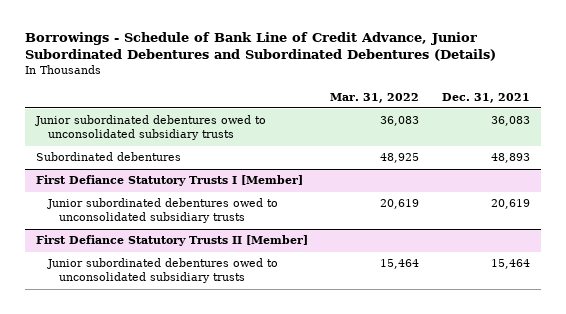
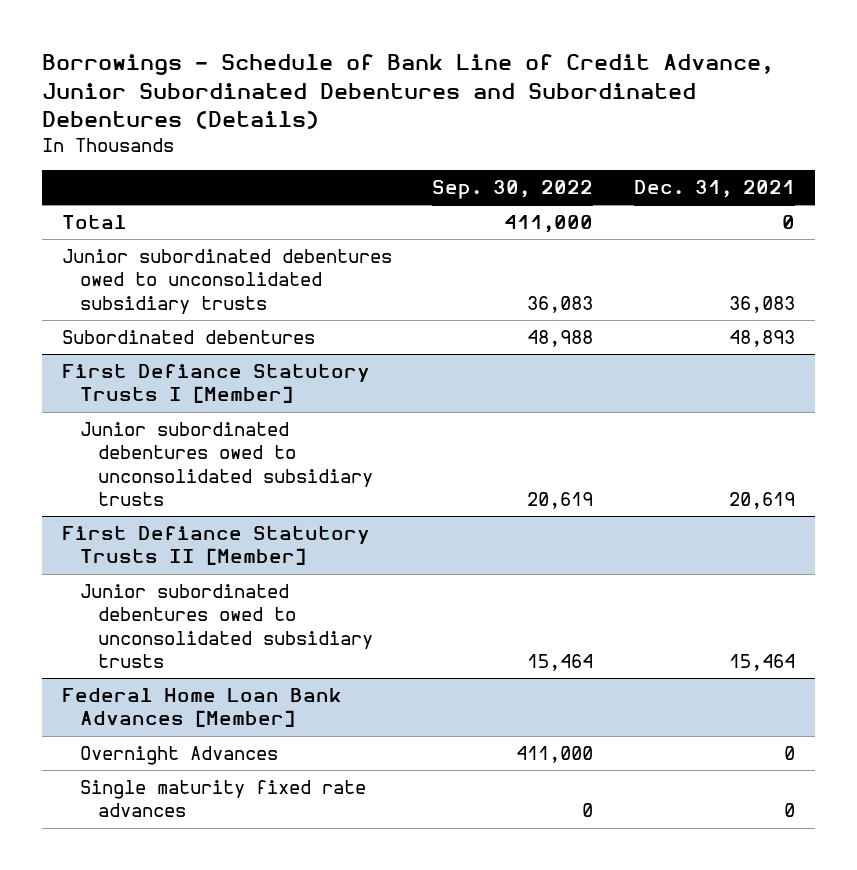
[330,92,420,103] Mar. 31, 2022 -> none
none -> [432,179,594,199] Sep. 30, 2022
none -> [61,215,127,230] Total
none -> [61,688,342,728] Federal Home Loan Bank Advances [Member]
none -> [80,746,279,766] Overnight Advances
none -> [80,780,367,818] Single maturity fixed rate advances

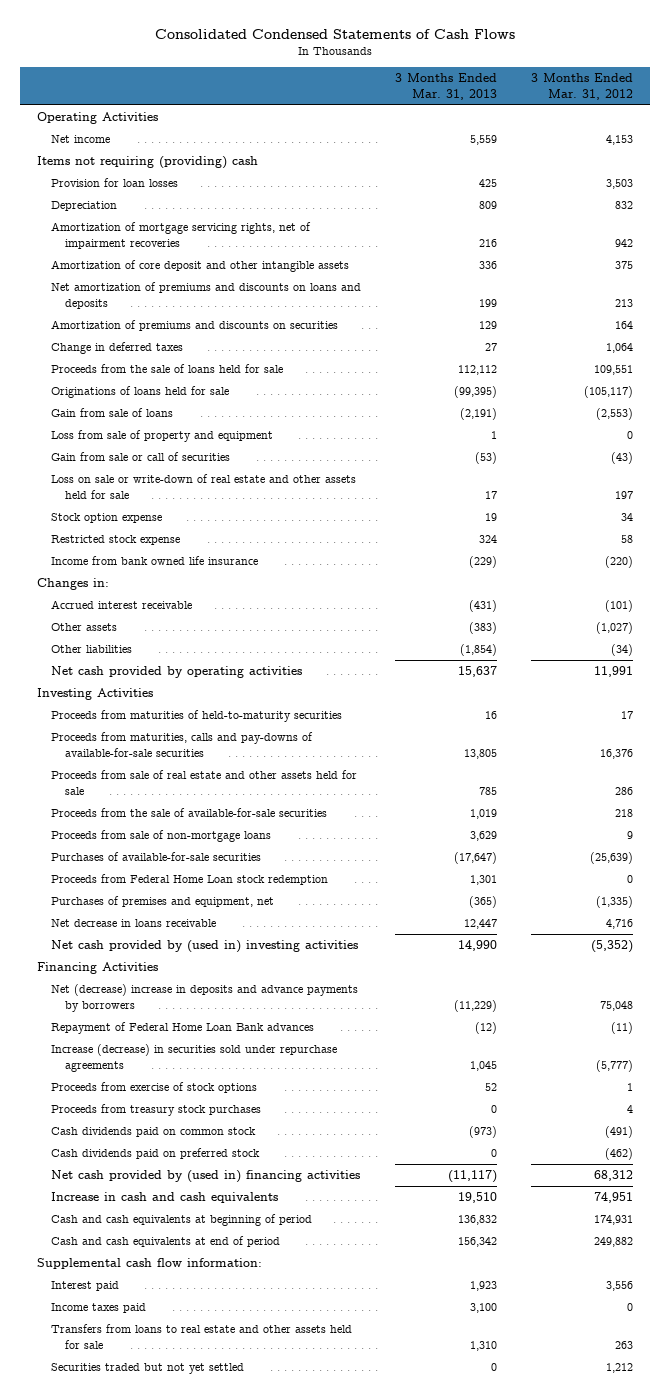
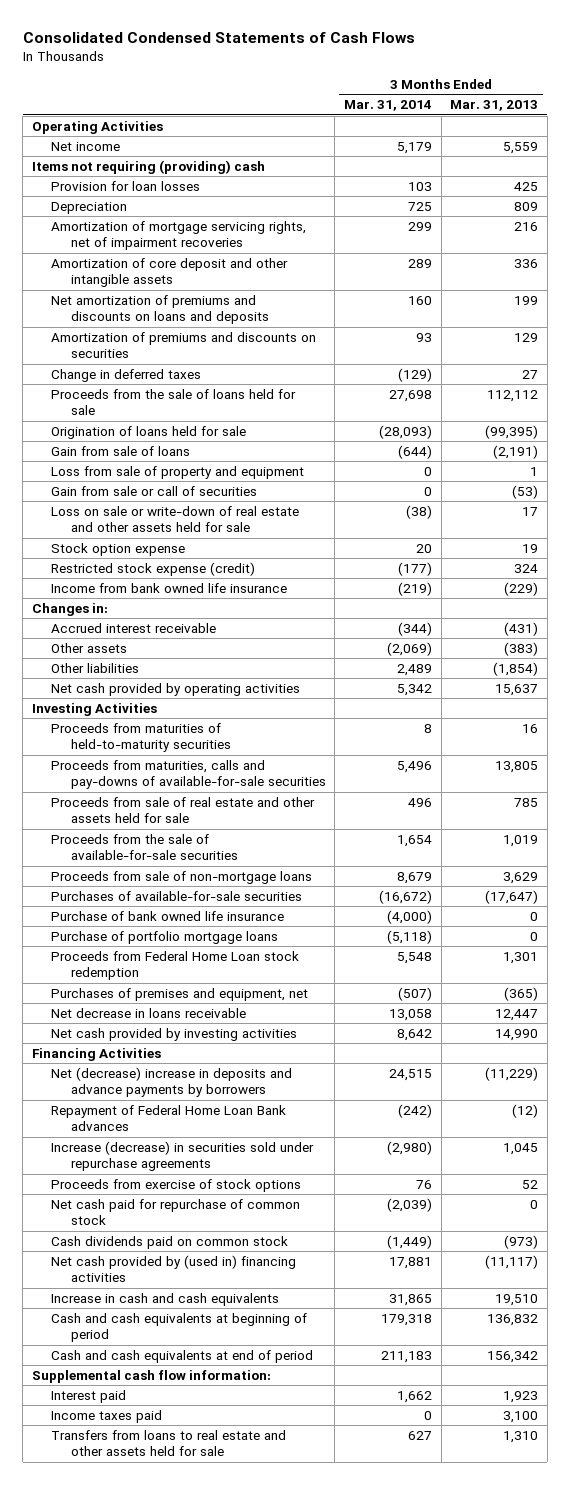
[531,73,634,100] 3 Months Ended Mar. 31, 2012 -> none
none -> [344,100,433,112] Mar. 31, 2014
[51,386,230,399] Originations of loans held for sale -> [51,425,247,439] Origination of loans held for sale
[51,535,181,546] Restricted stock expense -> [51,561,256,576] Restricted stock expense (credit)
none -> [51,910,285,921] Purchase of bank owned life insurance
none -> [51,930,279,944] Purchase of portfolio mortgage loans
[51,940,359,954] Net cash provided by (used in) investing activities -> [51,1027,298,1041] Net cash provided by investing activities
[51,1104,262,1117] Proceeds from treasury stock purchases -> none
none -> [51,1198,301,1226] Net cash paid for repurchase of common stock
[51,1148,261,1160] Cash dividends paid on preferred stock -> none
[51,1363,245,1375] Securities traded but not yet settled -> none

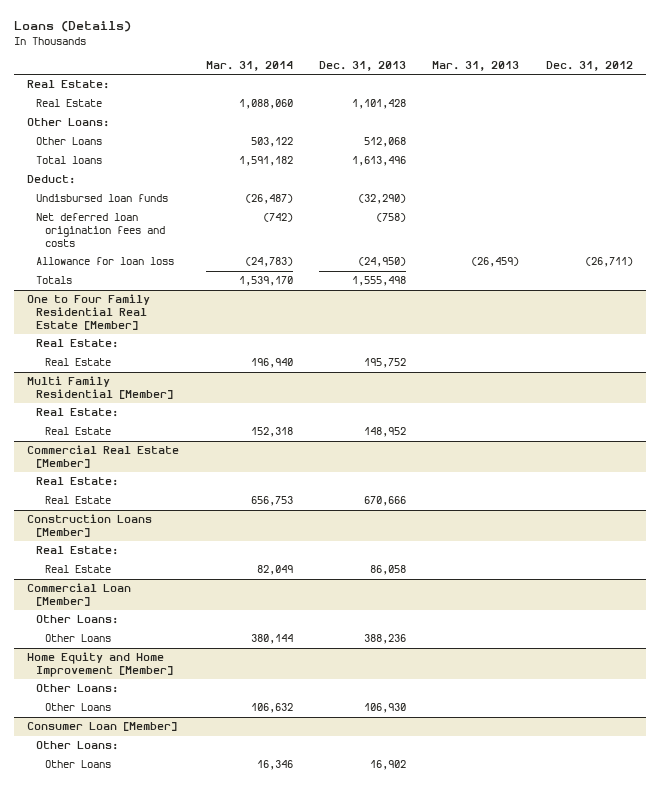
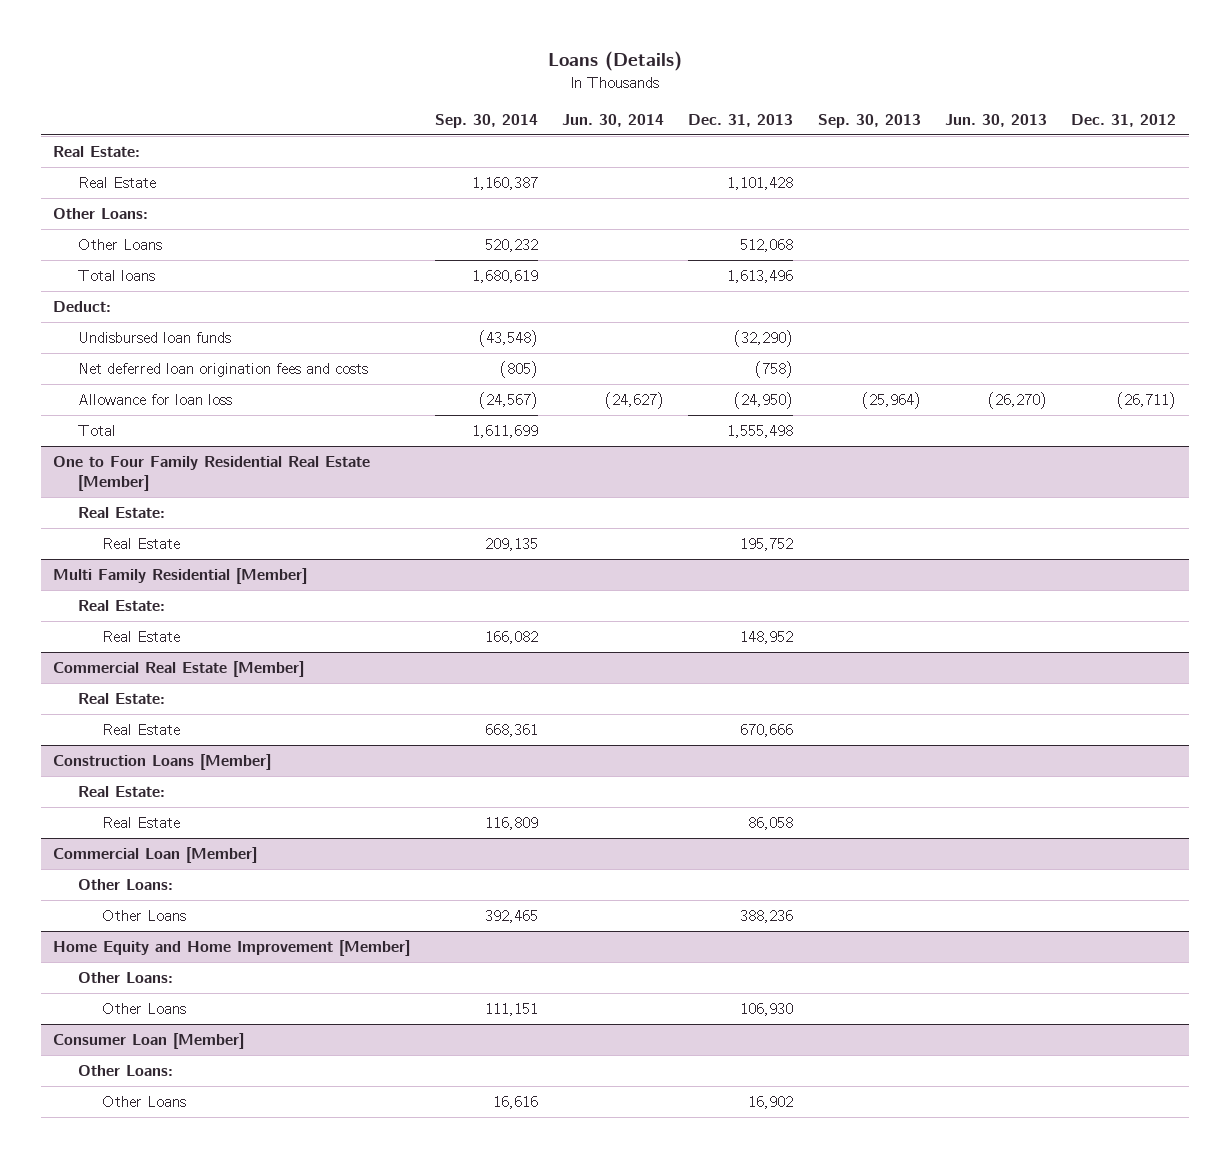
[205,60,293,71] Mar. 31, 2014 -> none
[432,60,520,71] Mar. 31, 2013 -> none
none -> [434,113,538,128] Sep. 30, 2014
none -> [561,113,664,127] Jun. 30, 2014
none -> [817,113,921,128] Sep. 30, 2013
none -> [945,113,1048,127] Jun. 30, 2013
[36,276,73,285] Totals -> [77,425,116,437] Total

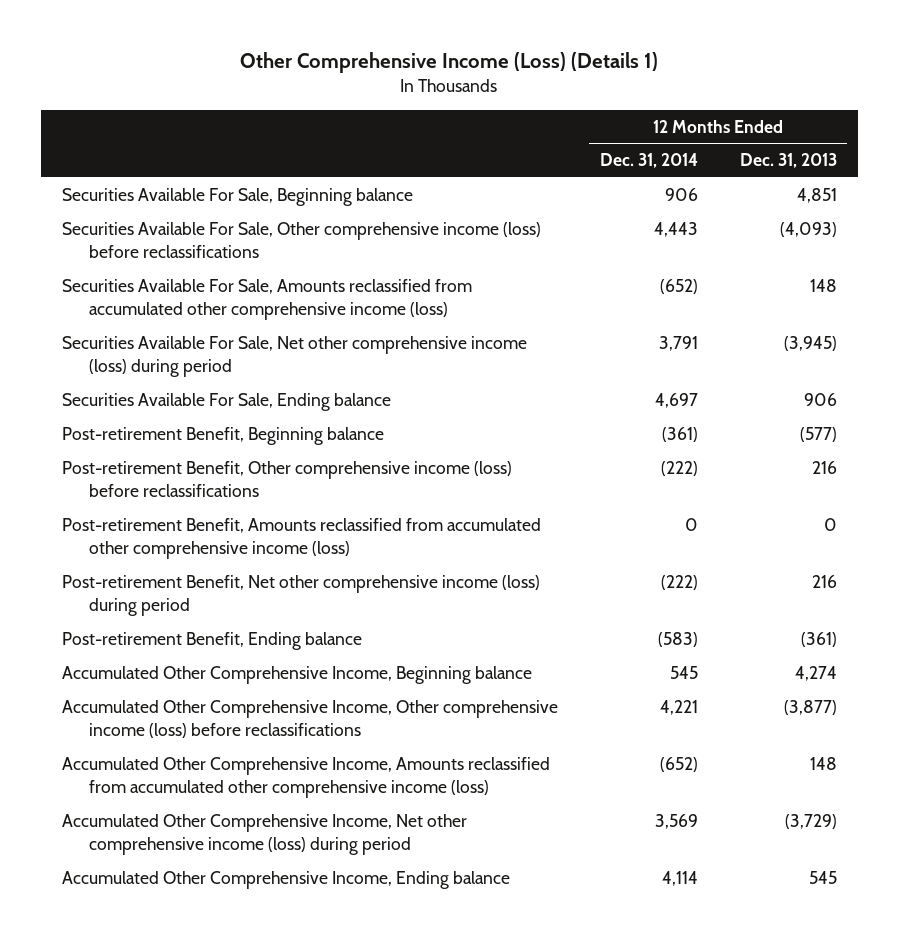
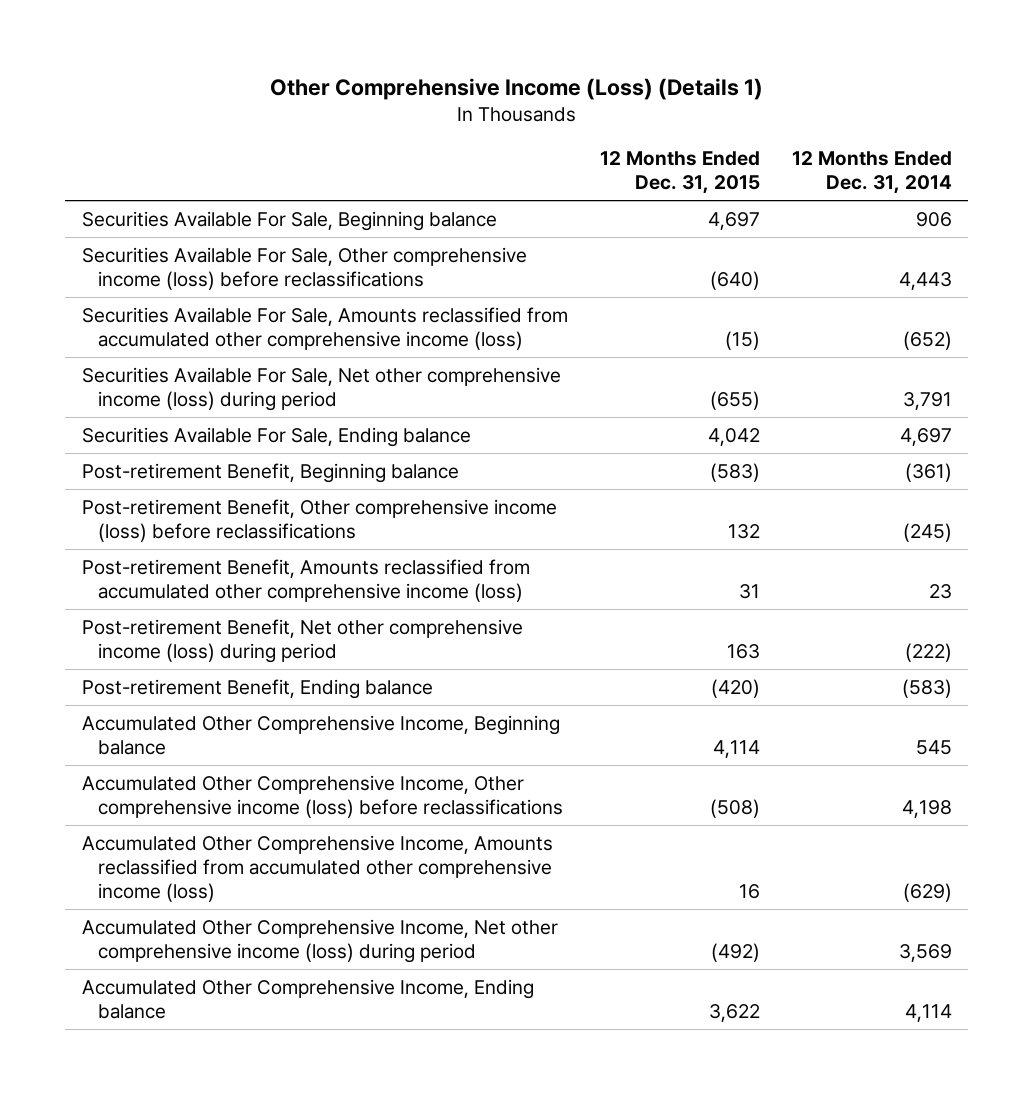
[739,153,837,169] Dec. 31, 2013 -> none
none -> [599,151,760,195] 12 Months Ended Dec. 31, 2015
[660,460,698,476] (222) -> [903,522,953,542] (245)
[684,517,698,531] 0 -> [929,583,953,599] 23
[659,699,698,715] 4,221 -> [902,799,953,818] 4,198
[659,756,698,772] (652) -> [903,882,953,902] (629)

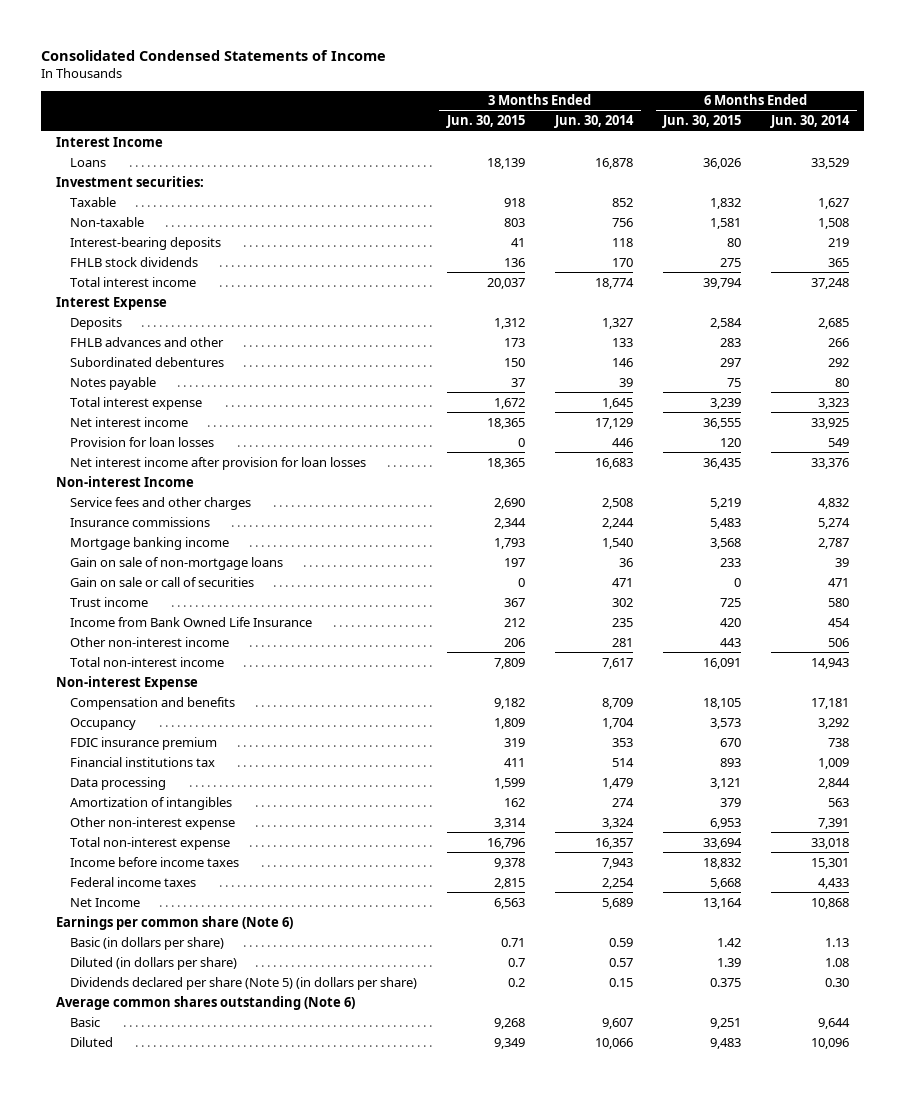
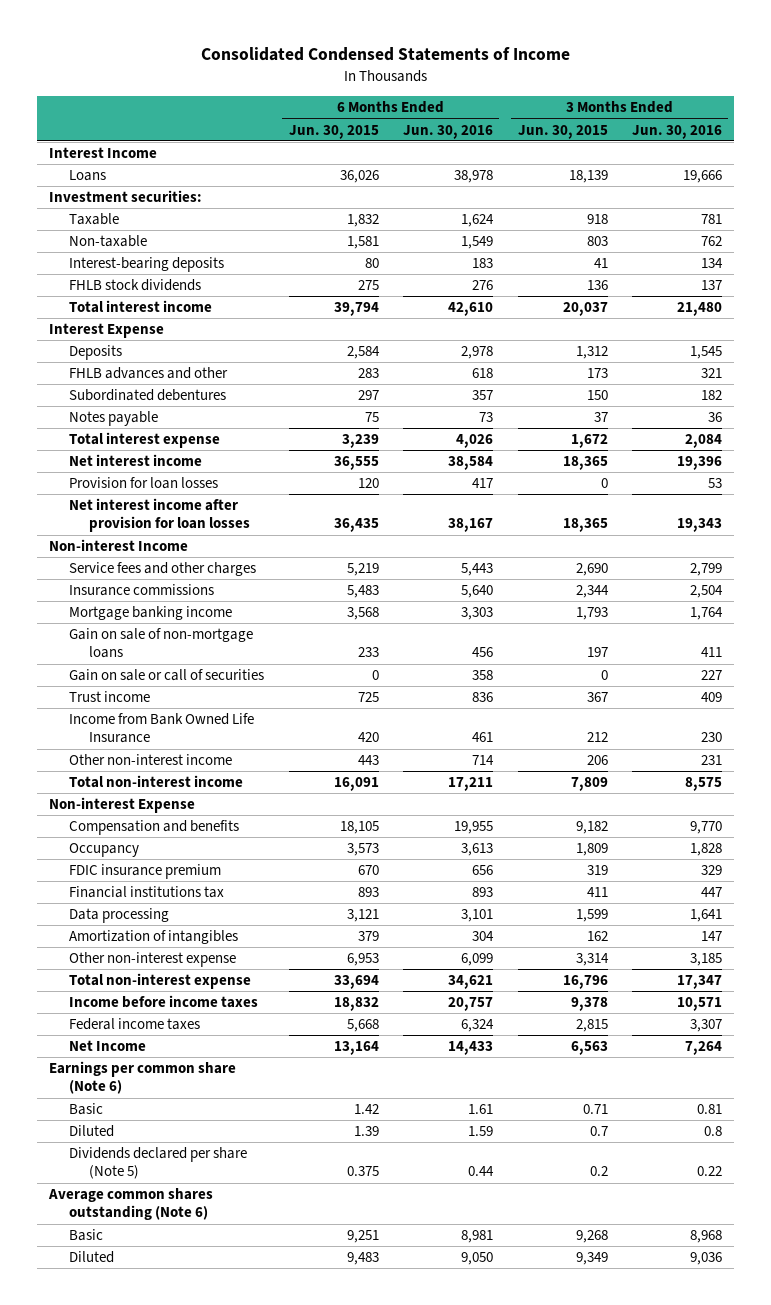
[554,115,635,129] Jun. 30, 2014 -> none
[770,115,851,129] Jun. 30, 2014 -> none
none -> [403,124,494,139] Jun. 30, 2016
none -> [631,124,722,139] Jun. 30, 2016
[69,936,224,950] Basic (in dollars per share) -> [69,1103,104,1116] Basic
[69,956,237,970] Diluted (in dollars per share) -> [69,1125,115,1138] Diluted
[69,976,417,990] Dividends declared per share (Note 5) (in dollars per share) -> [69,1147,248,1180] Dividends declared per share (Note 5)

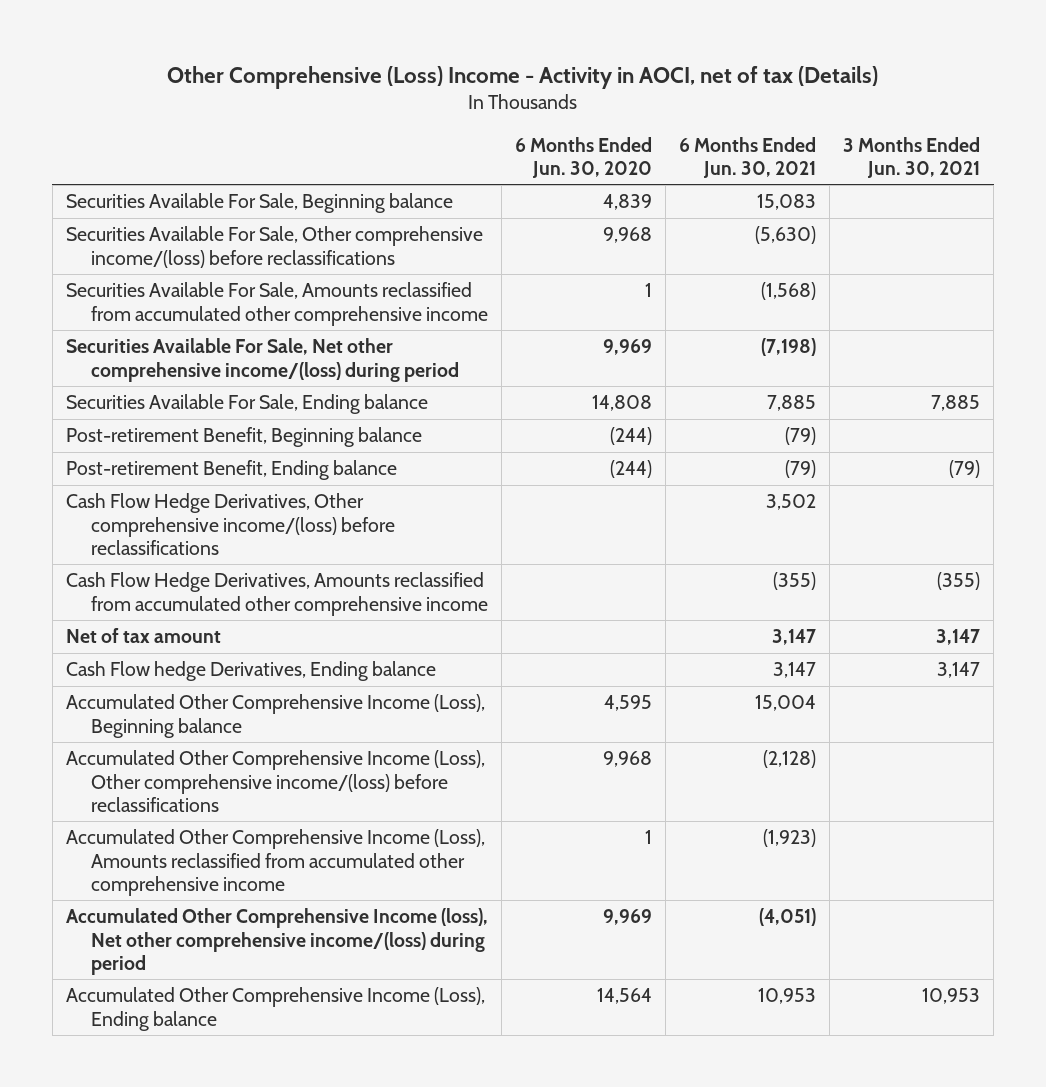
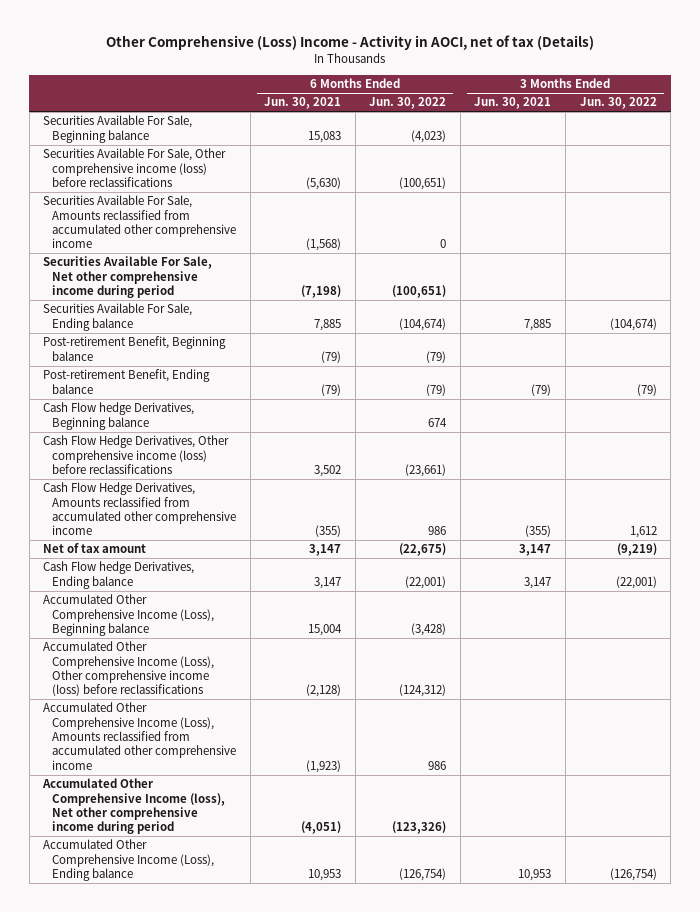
[515,136,653,178] 6 Months Ended Jun. 30, 2020 -> none
none -> [369,97,447,110] Jun. 30, 2022
none -> [579,97,657,110] Jun. 30, 2022
[65,226,483,268] Securities Available For Sale, Other comprehensive income/(loss) before reclassifications -> [43,148,227,188] Securities Available For Sale, Other comprehensive income (loss) before reclassifications
[65,338,460,382] Securities Available For Sale, Net other comprehensive income/(loss) during period -> [43,256,213,299] Securities Available For Sale, Net other comprehensive income during period
none -> [43,402,195,430] Cash Flow hedge Derivatives, Beginning balance
[65,493,396,555] Cash Flow Hedge Derivatives, Other comprehensive income/(loss) before reclassifications -> [43,435,230,475] Cash Flow Hedge Derivatives, Other comprehensive income (loss) before reclassifications
[65,750,485,812] Accumulated Other Comprehensive Income (Loss), Other comprehensive income/(loss) before reclassifications -> [43,641,215,697] Accumulated Other Comprehensive Income (Loss), Other comprehensive income (loss) before reclassifications
[65,908,488,975] Accumulated Other Comprehensive Income (loss), Net other comprehensive income/(loss) during period -> [42,778,226,835] Accumulated Other Comprehensive Income (loss), Net other comprehensive income during period

